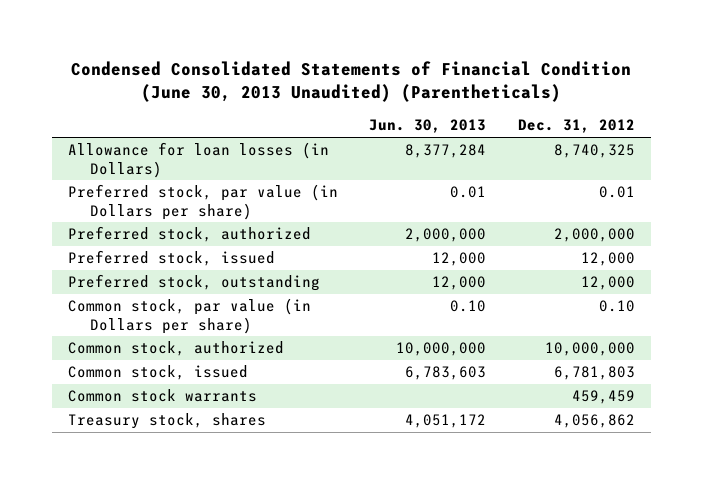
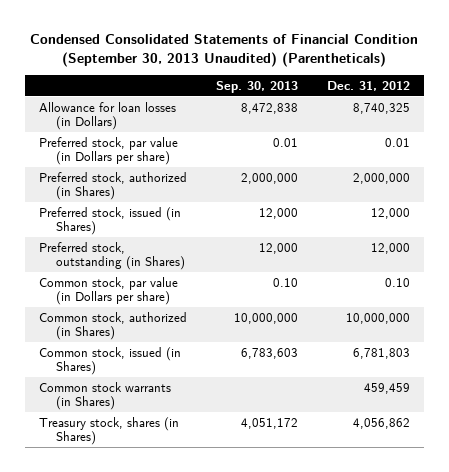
[71,61,632,103] Condensed Consolidated Statements of Financial Condition (June 30, 2013 Unaudited) (Parentheticals) -> [30,33,419,68] Condensed Consolidated Statements of Financial Condition (September 30, 2013 Unaudited) (Parentheticals)
[369,119,487,134] Jun. 30, 2013 -> none
none -> [215,81,298,94] Sep. 30, 2013
[67,226,311,243] Preferred stock, authorized -> [39,171,188,201] Preferred stock, authorized (in Shares)
[67,250,275,267] Preferred stock, issued -> [39,206,182,236] Preferred stock, issued (in Shares)
[67,274,320,292] Preferred stock, outstanding -> [39,241,186,271] Preferred stock, outstanding (in Shares)
[67,341,284,357] Common stock, authorized -> [39,311,188,341] Common stock, authorized (in Shares)
[67,365,248,381] Common stock, issued -> [39,346,182,376] Common stock, issued (in Shares)
[67,389,257,403] Common stock warrants -> [39,381,172,411] Common stock warrants (in Shares)
[67,413,266,430] Treasury stock, shares -> [39,416,180,446] Treasury stock, shares (in Shares)

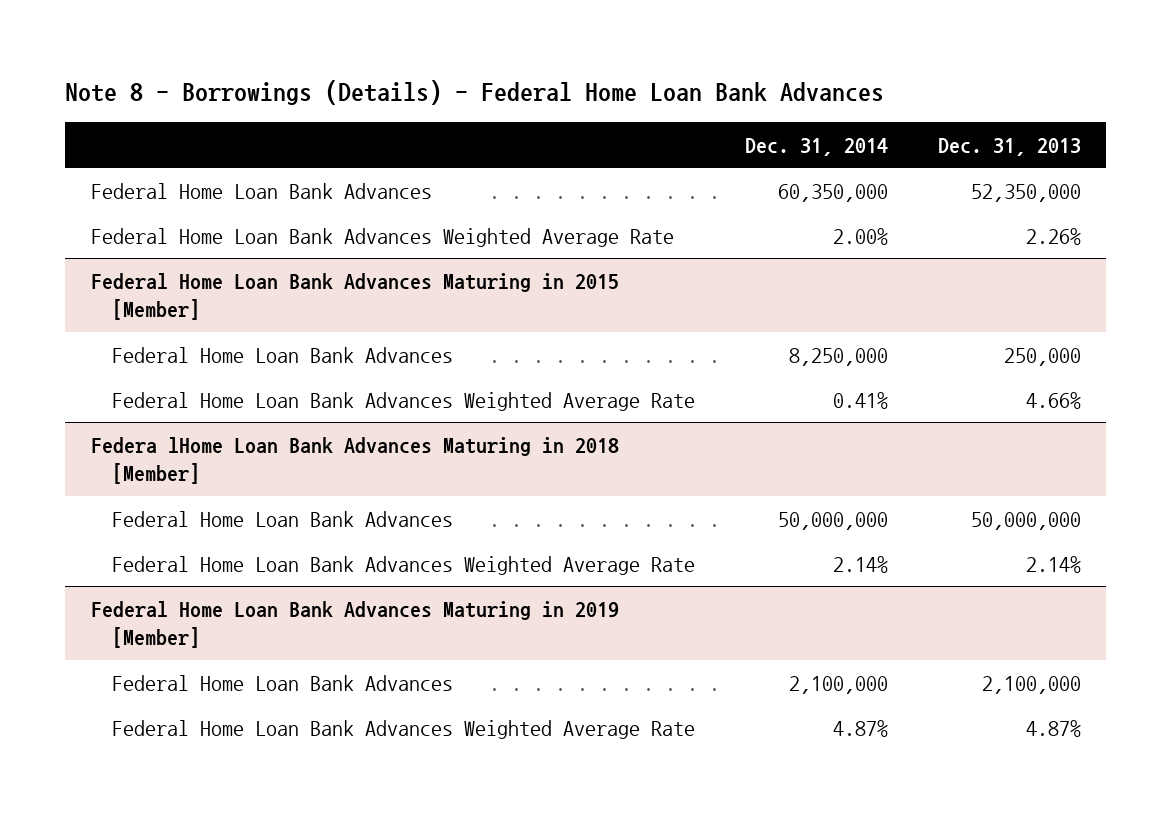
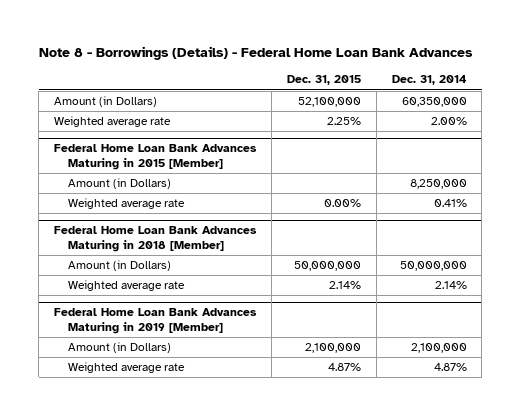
[937,137,1081,156] Dec. 31, 2013 -> none
none -> [286,75,361,86] Dec. 31, 2015
[90,182,432,199] Federal Home Loan Bank Advances -> [53,96,157,108] Amount (in Dollars)
[90,227,674,247] Federal Home Loan Bank Advances Weighted Average Rate -> [53,116,171,128] Weighted average rate
[111,346,453,363] Federal Home Loan Bank Advances -> [67,178,171,190] Amount (in Dollars)
[111,391,695,411] Federal Home Loan Bank Advances Weighted Average Rate -> [67,198,185,210] Weighted average rate
[90,436,619,485] Federa lHome Loan Bank Advances Maturing in 2018 [Member] -> [53,226,257,252] Federal Home Loan Bank Advances Maturing in 2018 [Member]
[111,510,453,527] Federal Home Loan Bank Advances -> [67,260,171,272] Amount (in Dollars)
[111,555,695,575] Federal Home Loan Bank Advances Weighted Average Rate -> [67,280,185,292] Weighted average rate
[111,674,453,691] Federal Home Loan Bank Advances -> [67,342,171,354] Amount (in Dollars)
[111,719,695,739] Federal Home Loan Bank Advances Weighted Average Rate -> [67,362,185,374] Weighted average rate

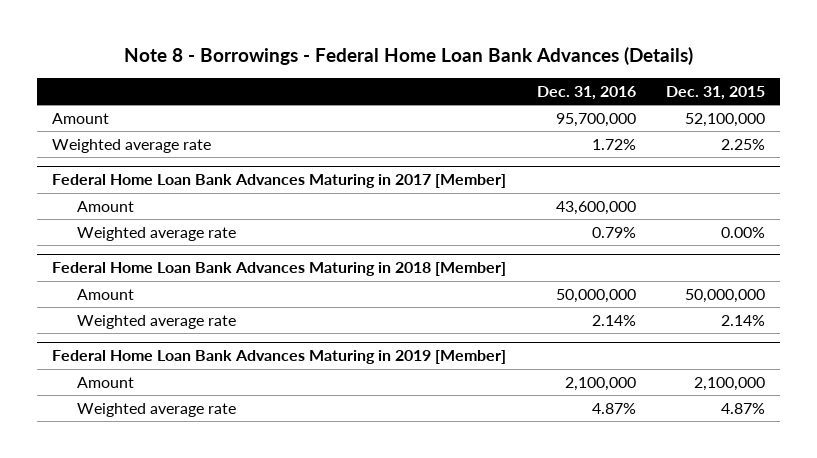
[38,46,473,61] Note 8 - Borrowings (Details) - Federal Home Loan Bank Advances -> [123,47,693,66] Note 8 - Borrowings - Federal Home Loan Bank Advances (Details)
[391,75,467,86] Dec. 31, 2014 -> none
none -> [536,86,636,101] Dec. 31, 2016
[53,96,157,108] Amount (in Dollars) -> [52,112,110,124] Amount
[53,144,257,170] Federal Home Loan Bank Advances Maturing in 2015 [Member] -> [52,174,507,189] Federal Home Loan Bank Advances Maturing in 2017 [Member]
[67,178,171,190] Amount (in Dollars) -> [76,200,134,212] Amount
[67,260,171,272] Amount (in Dollars) -> [76,288,134,300] Amount
[67,342,171,354] Amount (in Dollars) -> [76,376,134,388] Amount

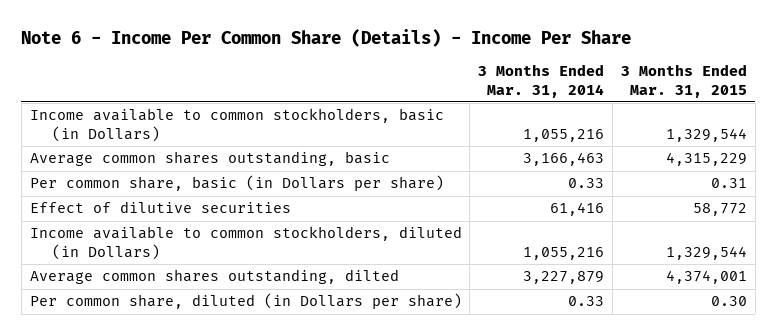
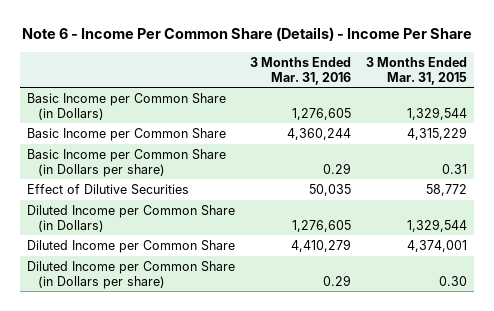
[478,63,605,98] 3 Months Ended Mar. 31, 2014 -> none
none -> [249,56,351,85] 3 Months Ended Mar. 31, 2016
[29,108,444,143] Income available to common stockholders, basic (in Dollars) -> [27,92,227,120] Basic Income per Common Share (in Dollars)
[29,151,390,167] Average common shares outstanding, basic -> [27,127,227,141] Basic Income per Common Share
[29,175,444,192] Per common share, basic (in Dollars per share) -> [27,148,227,177] Basic Income per Common Share (in Dollars per share)
[29,201,291,214] Effect of dilutive securities -> [27,183,190,195] Effect of Dilutive Securities
[29,226,462,261] Income available to common stockholders, diluted (in Dollars) -> [27,204,236,232] Diluted Income per Common Share (in Dollars)
[29,269,399,285] Average common shares outstanding, dilted -> [27,239,236,253] Diluted Income per Common Share
[29,293,462,310] Per common share, diluted (in Dollars per share) -> [27,260,236,289] Diluted Income per Common Share (in Dollars per share)

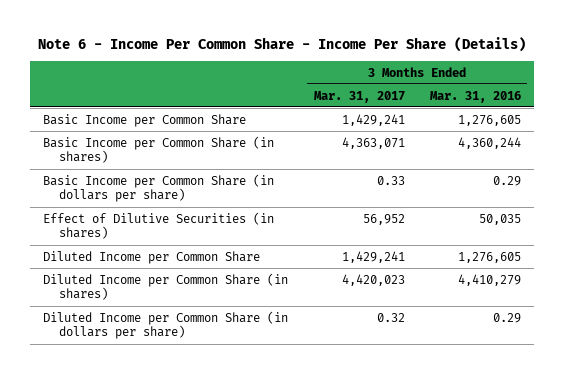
[21,27,472,42] Note 6 - Income Per Common Share (Details) - Income Per Share -> [38,36,527,52] Note 6 - Income Per Common Share - Income Per Share (Details)
[365,56,467,85] 3 Months Ended Mar. 31, 2015 -> none
none -> [313,90,405,103] Mar. 31, 2017
[27,92,227,120] Basic Income per Common Share (in Dollars) -> [43,113,247,127] Basic Income per Common Share
[27,127,227,141] Basic Income per Common Share -> [43,135,275,164] Basic Income per Common Share (in shares)
[27,148,227,177] Basic Income per Common Share (in Dollars per share) -> [43,173,275,203] Basic Income per Common Share (in dollars per share)
[27,183,190,195] Effect of Dilutive Securities -> [43,211,275,240] Effect of Dilutive Securities (in shares)
[27,204,236,232] Diluted Income per Common Share (in Dollars) -> [43,250,261,264] Diluted Income per Common Share
[27,239,236,253] Diluted Income per Common Share -> [43,272,289,301] Diluted Income per Common Share (in shares)
[27,260,236,289] Diluted Income per Common Share (in Dollars per share) -> [43,310,289,340] Diluted Income per Common Share (in dollars per share)

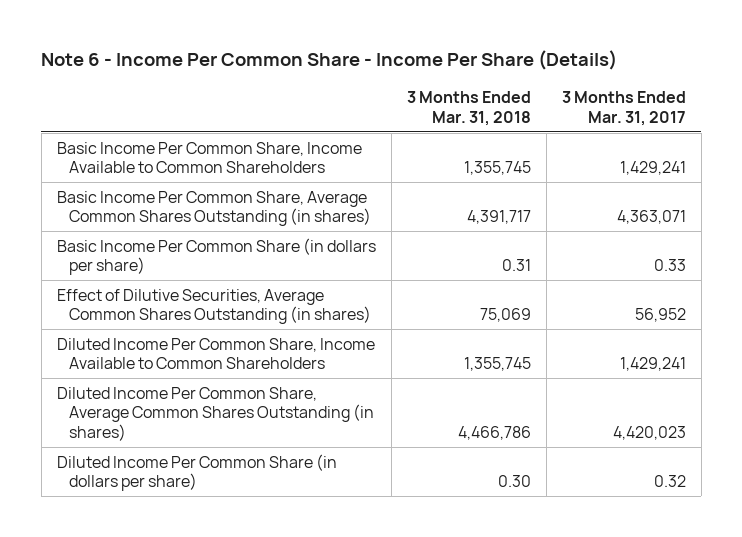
[430,90,522,103] Mar. 31, 2016 -> none
none -> [406,90,531,126] 3 Months Ended Mar. 31, 2018
[43,113,247,127] Basic Income per Common Share -> [56,141,362,174] Basic Income Per Common Share, Income Available to Common Shareholders
[43,135,275,164] Basic Income per Common Share (in shares) -> [56,190,371,227] Basic Income Per Common Share, Average Common Shares Outstanding (in shares)
[43,173,275,203] Basic Income per Common Share (in dollars per share) -> [56,237,376,276] Basic Income Per Common Share (in dollars per share)
[43,211,275,240] Effect of Dilutive Securities (in shares) -> [56,288,371,325] Effect of Dilutive Securities, Average Common Shares Outstanding (in shares)
[43,250,261,264] Diluted Income per Common Share -> [56,337,375,370] Diluted Income Per Common Share, Income Available to Common Shareholders
[43,272,289,301] Diluted Income per Common Share (in shares) -> [56,386,374,441] Diluted Income Per Common Share, Average Common Shares Outstanding (in shares)
[43,310,289,340] Diluted Income per Common Share (in dollars per share) -> [56,453,337,492] Diluted Income Per Common Share (in dollars per share)

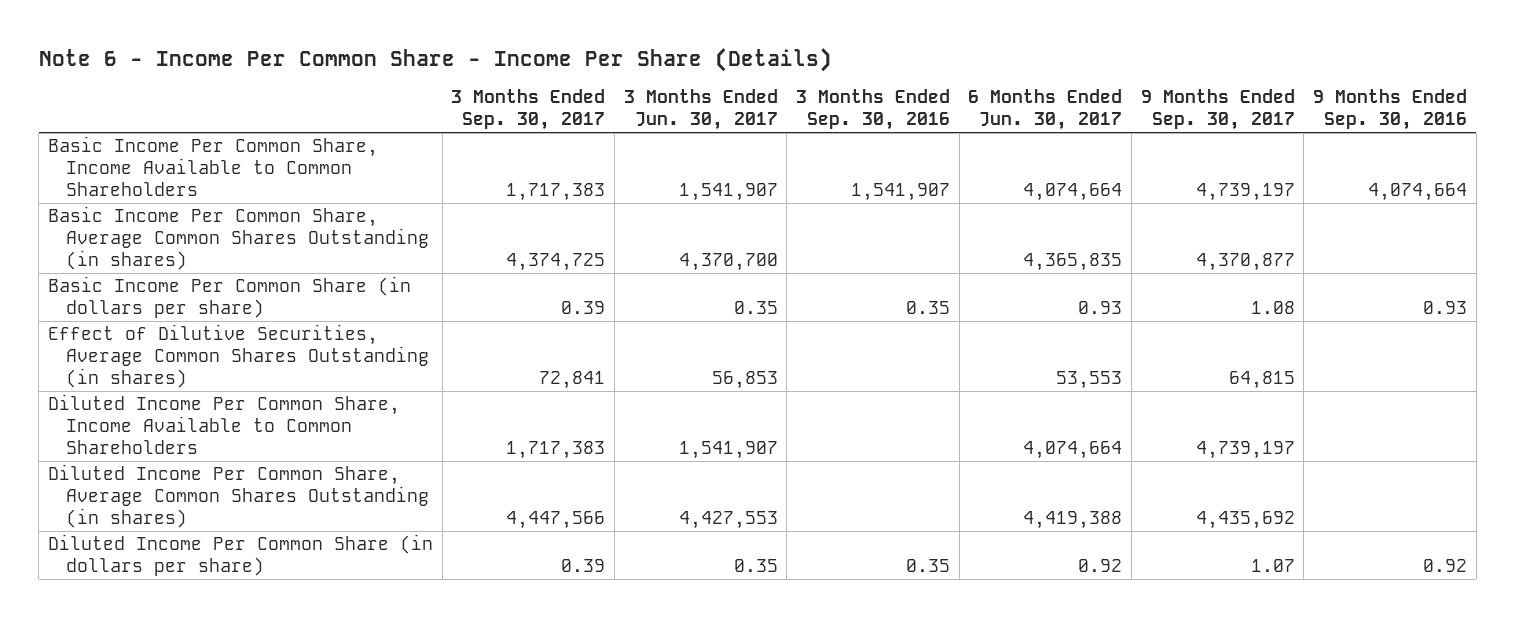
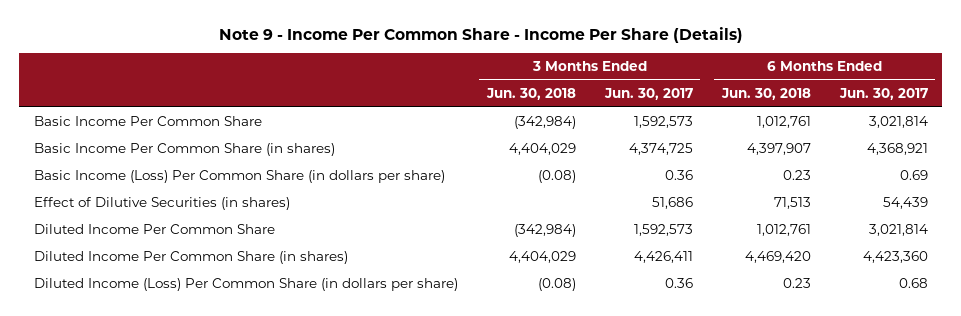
[38,48,832,73] Note 6 - Income Per Common Share - Income Per Share (Details) -> [218,26,743,43] Note 9 - Income Per Common Share - Income Per Share (Details)
[451,89,606,131] 3 Months Ended Sep. 30, 2017 -> none
[796,89,951,131] 3 Months Ended Sep. 30, 2016 -> none
[1140,89,1295,131] 9 Months Ended Sep. 30, 2017 -> none
[1313,89,1468,131] 9 Months Ended Sep. 30, 2016 -> none
none -> [485,88,576,101] Jun. 30, 2018
none -> [720,88,811,101] Jun. 30, 2018
[48,136,379,197] Basic Income Per Common Share, Income Available to Common Shareholders -> [33,116,262,127] Basic Income Per Common Share
[678,183,778,202] 1,541,907 -> [633,116,693,129] 1,592,573
[1023,183,1123,202] 4,074,664 -> [868,116,928,129] 3,021,814
[48,206,429,271] Basic Income Per Common Share, Average Common Shares Outstanding (in shares) -> [33,143,335,157] Basic Income Per Common Share (in shares)
[678,253,778,272] 4,370,700 -> [628,143,693,156] 4,374,725
[1023,253,1123,272] 4,365,835 -> [866,143,928,156] 4,368,921
[48,276,412,319] Basic Income Per Common Share (in dollars per share) -> [33,170,445,184] Basic Income (Loss) Per Common Share (in dollars per share)
[733,301,778,315] 0.35 -> [664,170,693,181] 0.36
[1078,301,1123,315] 0.93 -> [899,170,928,181] 0.69
[48,324,429,389] Effect of Dilutive Securities, Average Common Shares Outstanding (in shares) -> [33,197,290,211] Effect of Dilutive Securities (in shares)
[711,371,778,390] 56,853 -> [651,197,693,210] 51,686
[1056,371,1123,390] 53,553 -> [882,197,928,210] 54,439
[48,394,401,455] Diluted Income Per Common Share, Income Available to Common Shareholders -> [33,224,275,235] Diluted Income Per Common Share
[678,441,778,460] 1,541,907 -> [633,224,693,237] 1,592,573
[1023,441,1123,460] 4,074,664 -> [868,224,928,237] 3,021,814
[48,464,429,529] Diluted Income Per Common Share, Average Common Shares Outstanding (in shares) -> [33,251,348,265] Diluted Income Per Common Share (in shares)
[678,511,778,530] 4,427,553 -> [633,251,693,264] 4,426,411
[1023,511,1123,530] 4,419,388 -> [862,251,928,264] 4,423,360
[48,534,434,577] Diluted Income Per Common Share (in dollars per share) -> [33,278,458,292] Diluted Income (Loss) Per Common Share (in dollars per share)
[733,559,778,573] 0.35 -> [664,278,693,289] 0.36
[1078,559,1123,573] 0.92 -> [898,278,928,289] 0.68

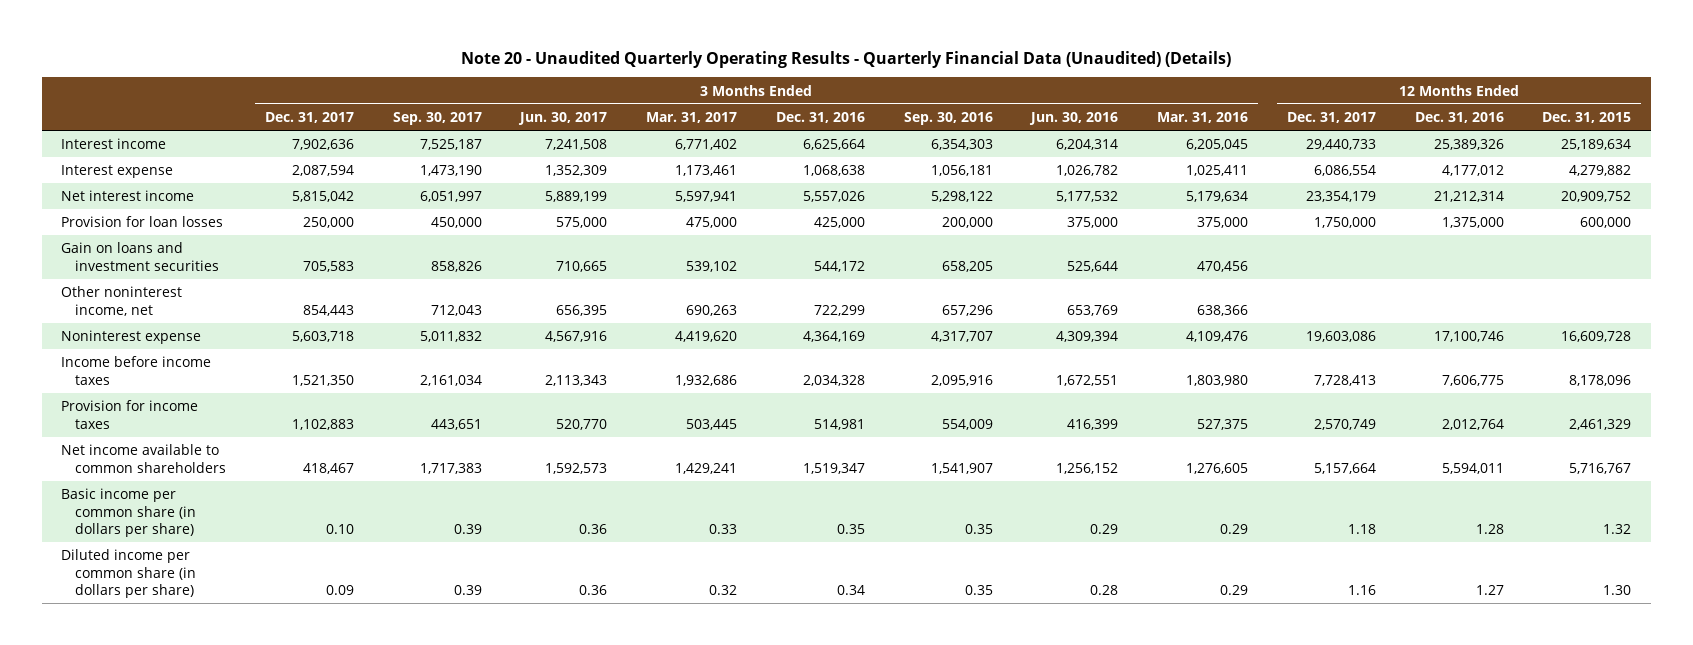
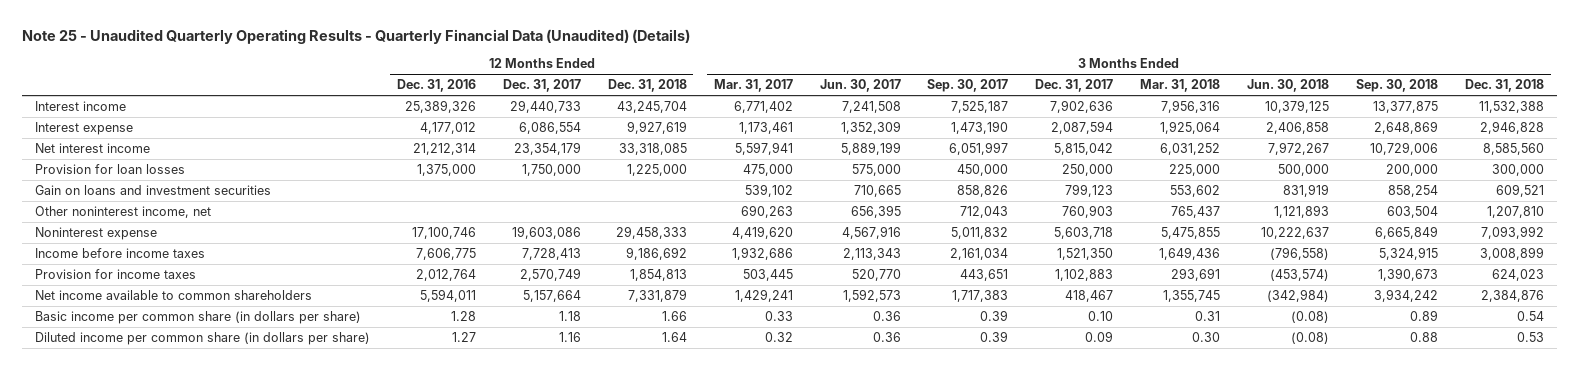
[461,50,1232,68] Note 20 - Unaudited Quarterly Operating Results - Quarterly Financial Data (Unaudited) (Details) -> [21,28,690,44] Note 25 - Unaudited Quarterly Operating Results - Quarterly Financial Data (Unaudited) (Details)
[775,111,865,123] Dec. 31, 2016 -> none
[903,111,993,125] Sep. 30, 2016 -> none
[1029,111,1119,125] Jun. 30, 2016 -> none
[1157,111,1249,123] Mar. 31, 2016 -> none
[1542,111,1632,123] Dec. 31, 2015 -> none
none -> [607,79,687,93] Dec. 31, 2018
none -> [1140,79,1221,93] Mar. 31, 2018
none -> [1247,79,1330,93] Jun. 30, 2018
none -> [1356,79,1439,93] Sep. 30, 2018
none -> [1465,79,1545,93] Dec. 31, 2018
[302,260,354,272] 705,583 -> [1065,183,1114,197] 799,123
[302,304,354,316] 854,443 -> [1062,204,1114,218] 760,903

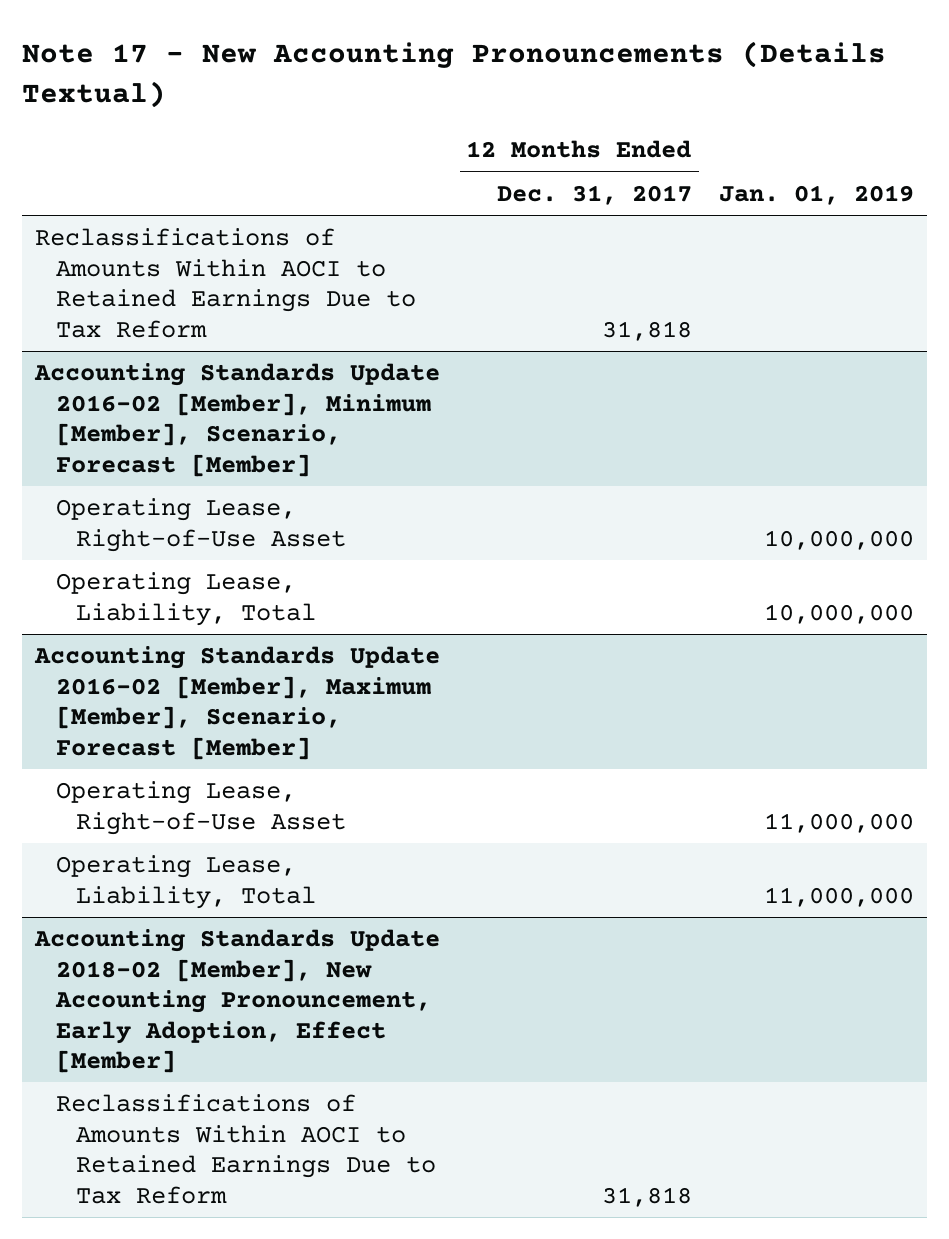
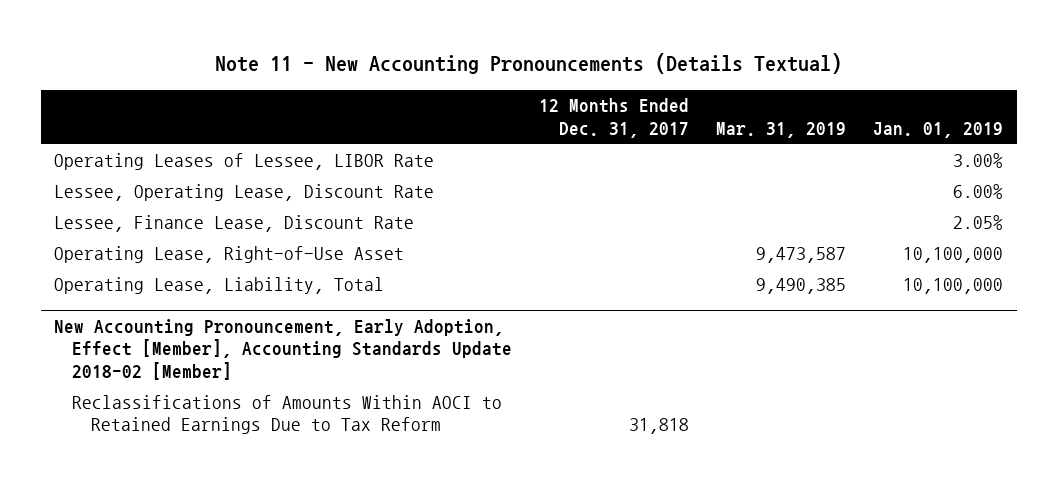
[21,40,886,108] Note 17 - New Accounting Pronouncements (Details Textual) -> [214,53,842,75] Note 11 - New Accounting Pronouncements (Details Textual)
none -> [716,121,847,138] Mar. 31, 2019
[35,228,416,338] Reclassifications of Amounts Within AOCI to Retained Earnings Due to Tax Reform -> none
[34,363,441,477] Accounting Standards Update 2016-02 [Member], Minimum [Member], Scenario, Forecast [Member] -> none
[34,646,441,760] Accounting Standards Update 2016-02 [Member], Maximum [Member], Scenario, Forecast [Member] -> none
[55,781,347,835] Operating Lease, Right-of-Use Asset -> none
[55,855,317,909] Operating Lease, Liability, Total -> none
none -> [54,152,435,170] Operating Leases of Lessee, LIBOR Rate
none -> [54,183,435,201] Lessee, Operating Lease, Discount Rate
none -> [54,214,415,232] Lessee, Finance Lease, Discount Rate
[763,529,914,550] 10,000,000 -> [903,246,1004,263] 10,100,000
[763,603,914,624] 10,000,000 -> [903,277,1004,294] 10,100,000
[34,929,441,1073] Accounting Standards Update 2018-02 [Member], New Accounting Pronouncement, Early Adoption, Effect [Member] -> [54,319,513,380] New Accounting Pronouncement, Early Adoption, Effect [Member], Accounting Standards Update 2018-02 [Member]

